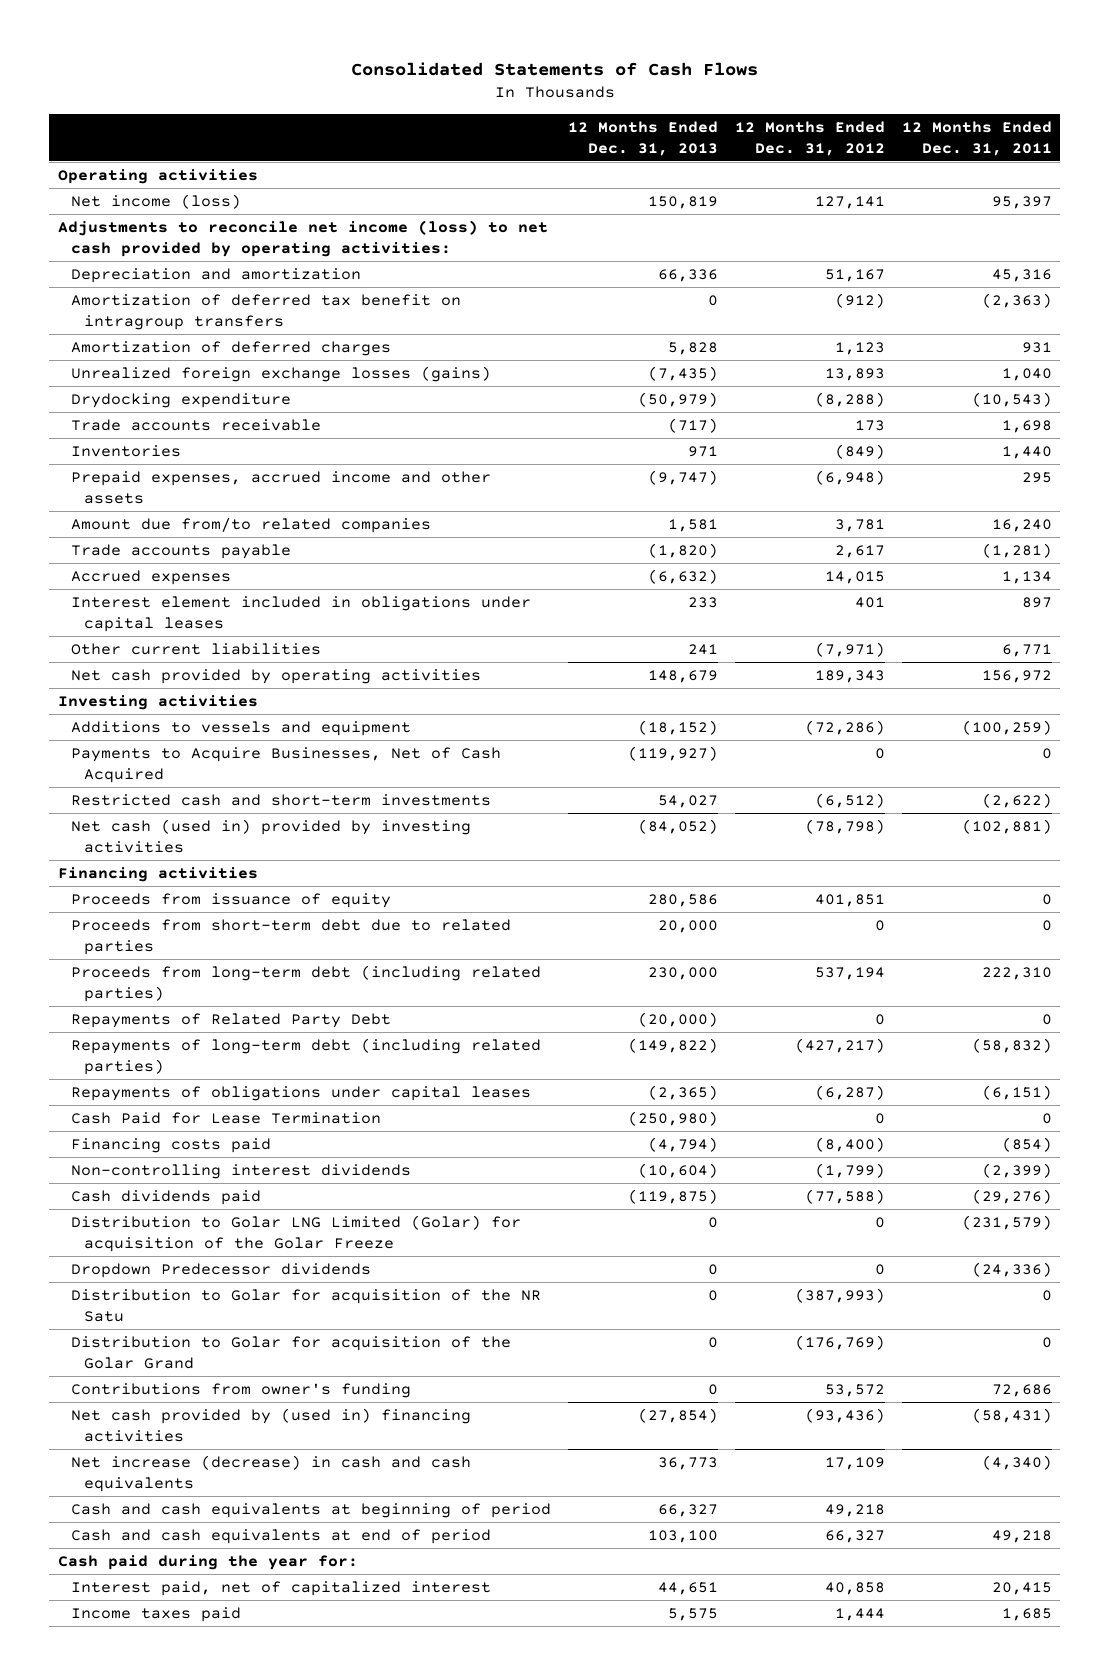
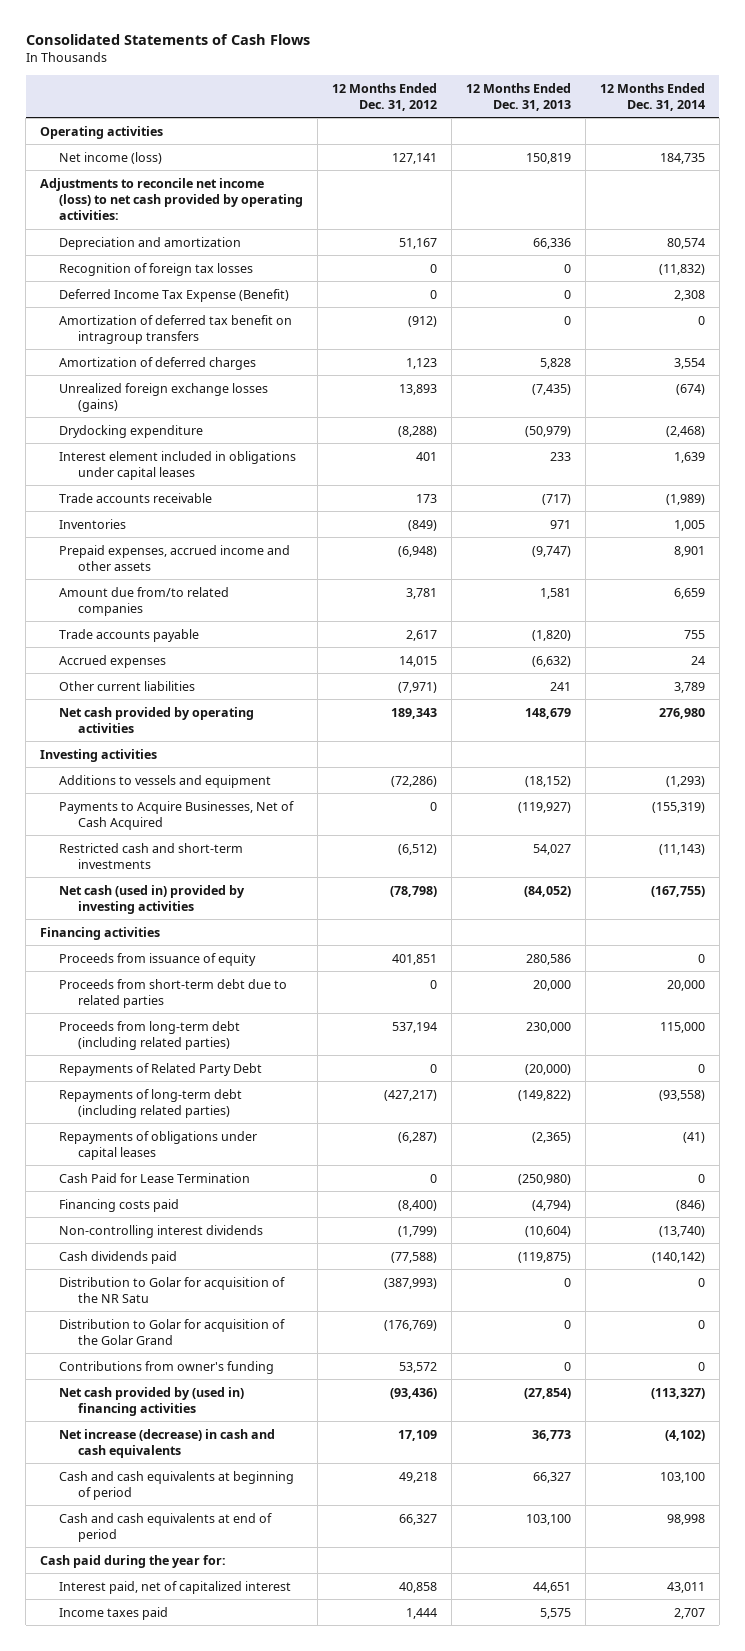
[901,120,1052,156] 12 Months Ended Dec. 31, 2011 -> none
none -> [599,82,705,111] 12 Months Ended Dec. 31, 2014
none -> [59,262,254,276] Recognition of foreign tax losses
none -> [59,288,290,302] Deferred Income Tax Expense (Benefit)
[70,595,531,632] Interest element included in obligations under capital leases -> [59,450,297,480] Interest element included in obligations under capital leases
[70,1214,521,1252] Distribution to Golar LNG Limited (Golar) for acquisition of the Golar Freeze -> none
[70,1262,371,1278] Dropdown Predecessor dividends -> none

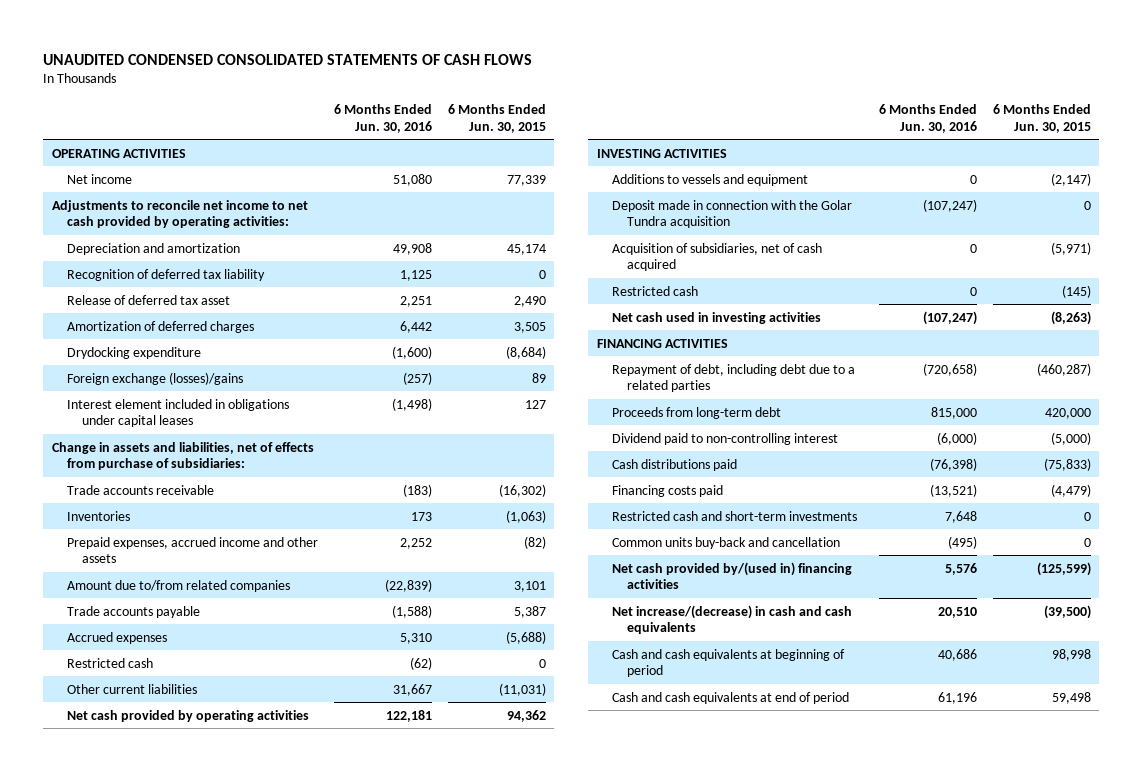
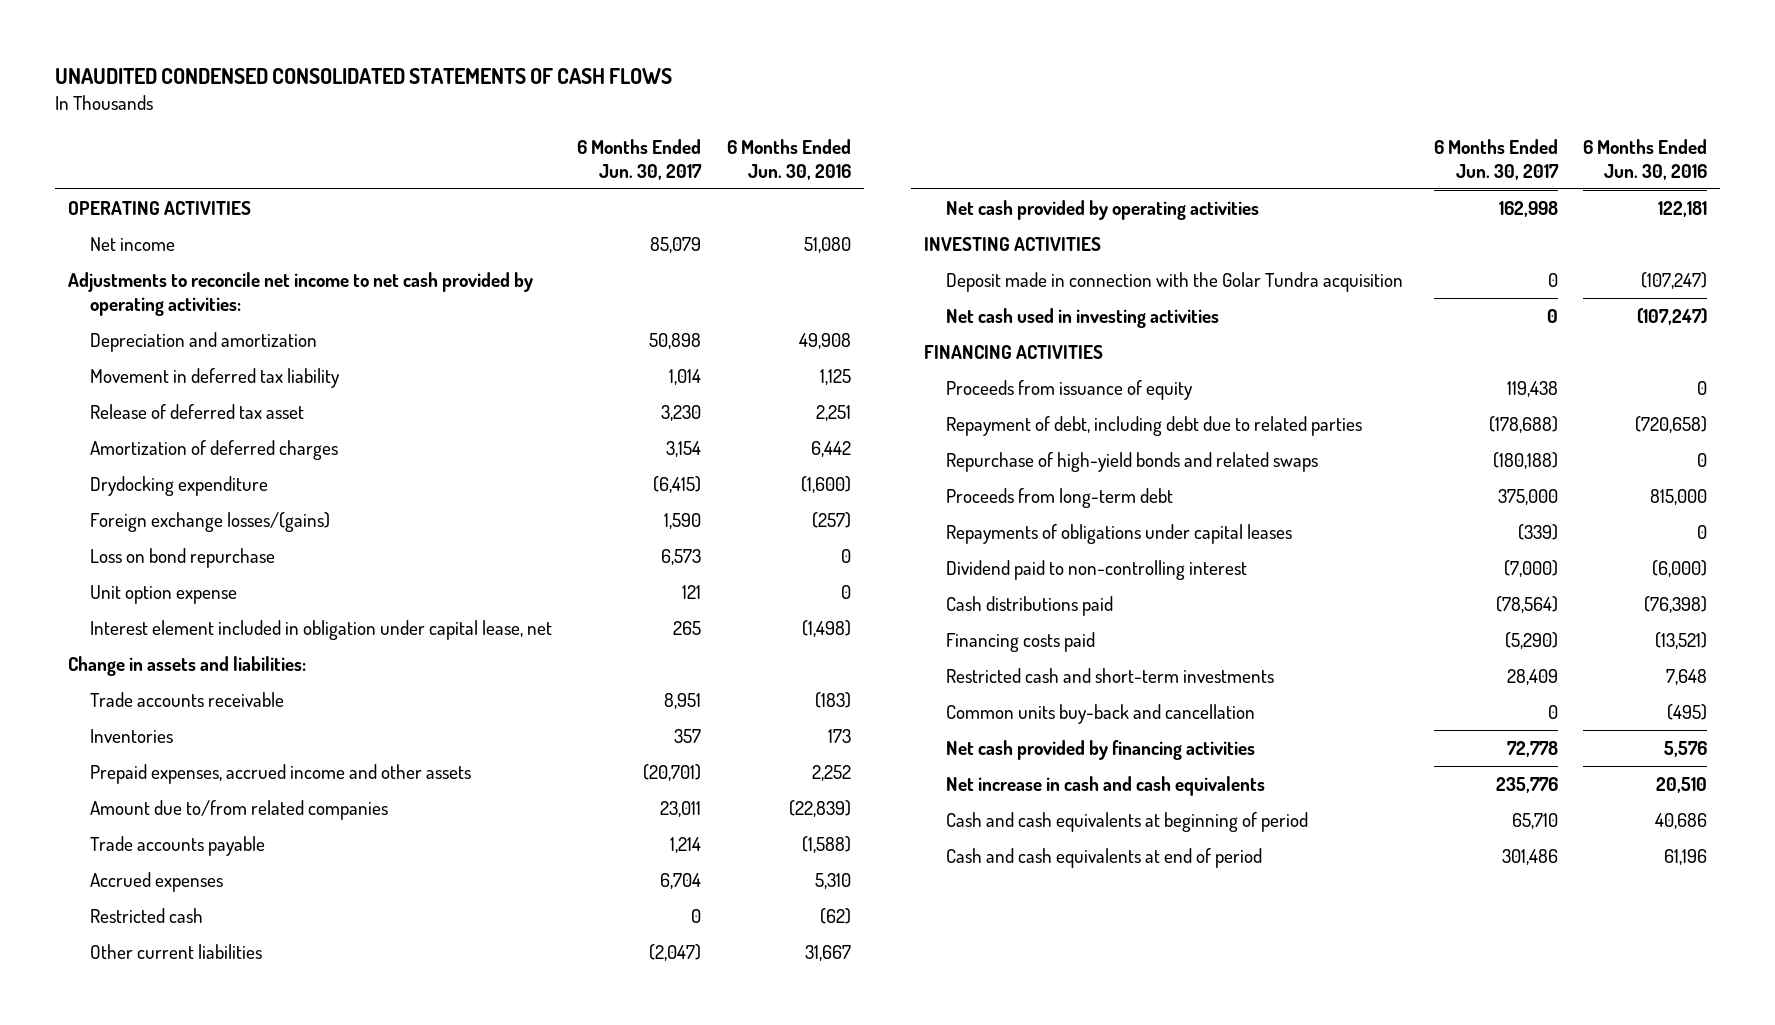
[448,104,547,133] 6 Months Ended Jun. 30, 2015 -> none
none -> [577,138,703,180] 6 Months Ended Jun. 30, 2017
[66,268,265,281] Recognition of deferred tax liability -> [89,368,340,389] Movement in deferred tax liability
[66,371,243,385] Foreign exchange (losses)/gains -> [89,512,330,533] Foreign exchange losses/(gains)
none -> [89,548,275,569] Loss on bond repurchase
none -> [89,585,237,605] Unit option expense
[66,398,289,427] Interest element included in obligations under capital leases -> [89,620,552,641] Interest element included in obligation under capital lease, net
[51,441,314,470] Change in assets and liabilities, net of effects from purchase of subsidiaries: -> [67,656,306,677] Change in assets and liabilities:
[611,173,808,186] Additions to vessels and equipment -> none
[611,242,822,271] Acquisition of subsidiaries, net of cash acquired -> none
[611,285,698,296] Restricted cash -> none
none -> [945,380,1193,401] Proceeds from issuance of equity
[611,363,855,392] Repayment of debt, including debt due to a related parties -> [945,416,1362,437] Repayment of debt, including debt due to related parties
none -> [945,452,1318,473] Repurchase of high-yield bonds and related swaps
none -> [945,524,1292,545] Repayments of obligations under capital leases
[611,561,852,589] Net cash provided by/(used in) financing activities -> [945,740,1255,761] Net cash provided by financing activities
[611,604,852,634] Net increase/(decrease) in cash and cash equivalents -> [945,776,1265,797] Net increase in cash and cash equivalents

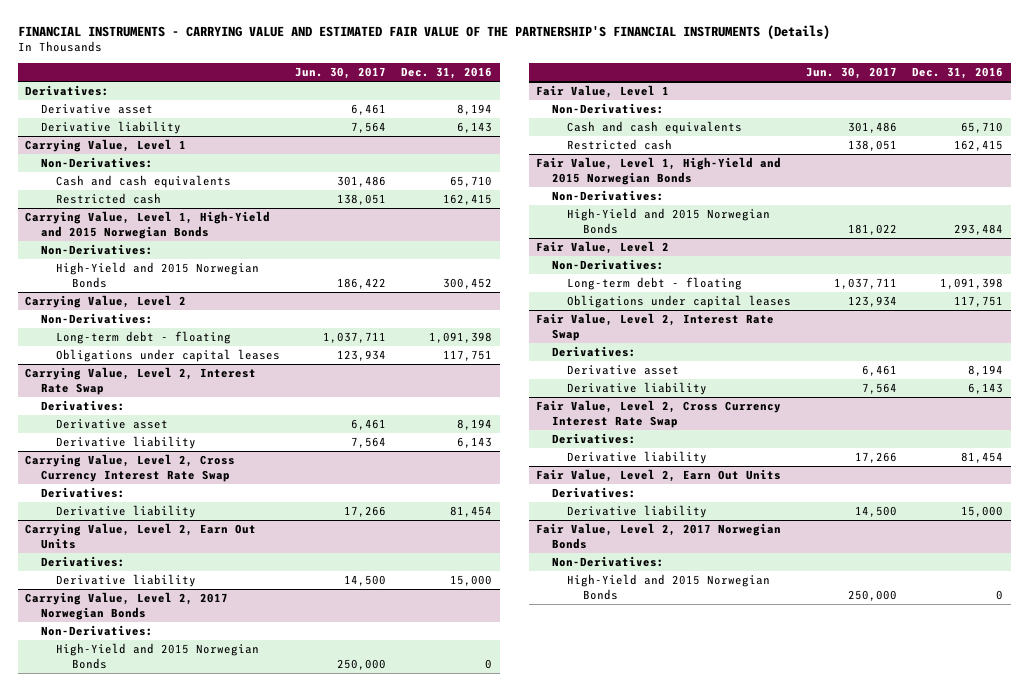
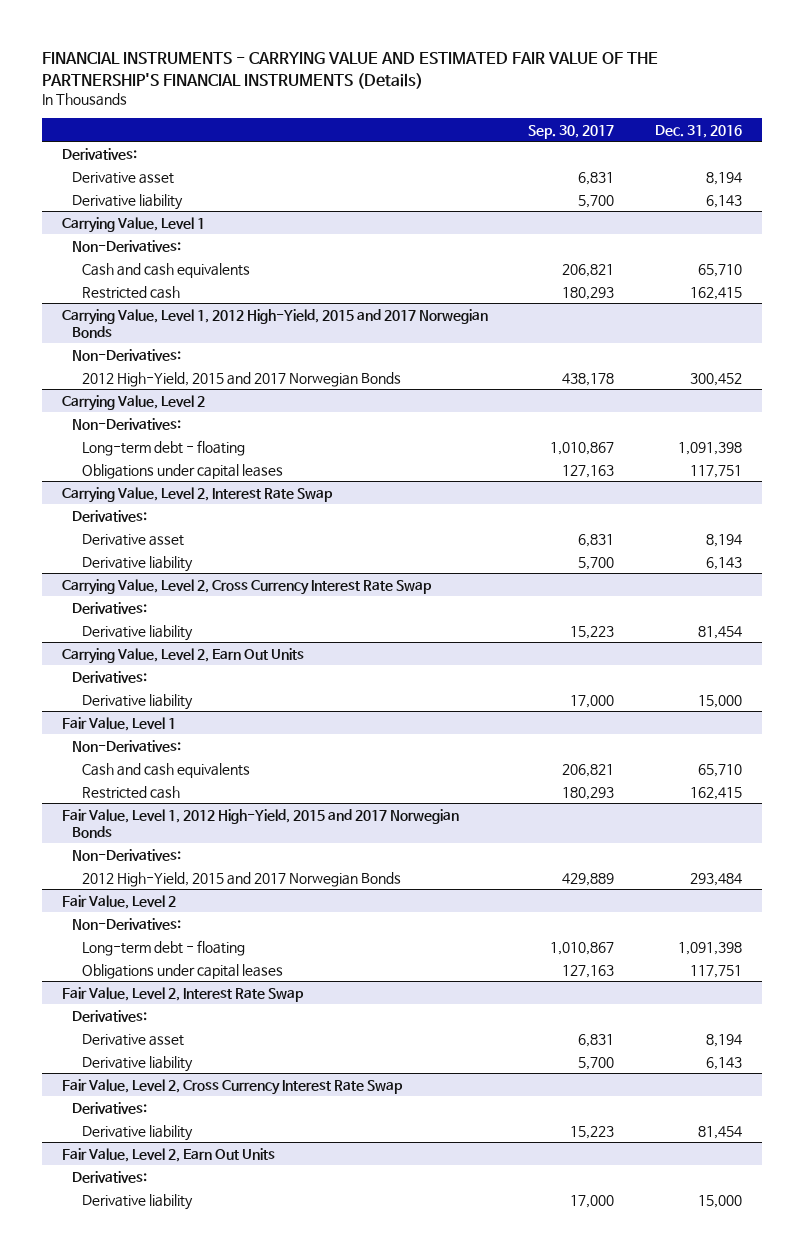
[295,66,387,79] Jun. 30, 2017 -> none
none -> [528,125,615,140] Sep. 30, 2017
[25,211,271,239] Carrying Value, Level 1, High-Yield and 2015 Norwegian Bonds -> [62,308,489,338] Carrying Value, Level 1, 2012 High-Yield, 2015 and 2017 Norwegian Bonds
[56,262,260,288] High-Yield and 2015 Norwegian Bonds -> [82,371,402,387] 2012 High-Yield, 2015 and 2017 Norwegian Bonds
[25,592,229,620] Carrying Value, Level 2, 2017 Norwegian Bonds -> none
[40,625,153,637] Non-Derivatives: -> none
[56,643,260,669] High-Yield and 2015 Norwegian Bonds -> none
[536,157,782,185] Fair Value, Level 1, High-Yield and 2015 Norwegian Bonds -> [62,808,460,838] Fair Value, Level 1, 2012 High-Yield, 2015 and 2017 Norwegian Bonds
[567,208,771,234] High-Yield and 2015 Norwegian Bonds -> [82,871,402,887] 2012 High-Yield, 2015 and 2017 Norwegian Bonds
[536,523,782,549] Fair Value, Level 2, 2017 Norwegian Bonds -> none
[551,556,664,568] Non-Derivatives: -> none
[567,574,771,600] High-Yield and 2015 Norwegian Bonds -> none

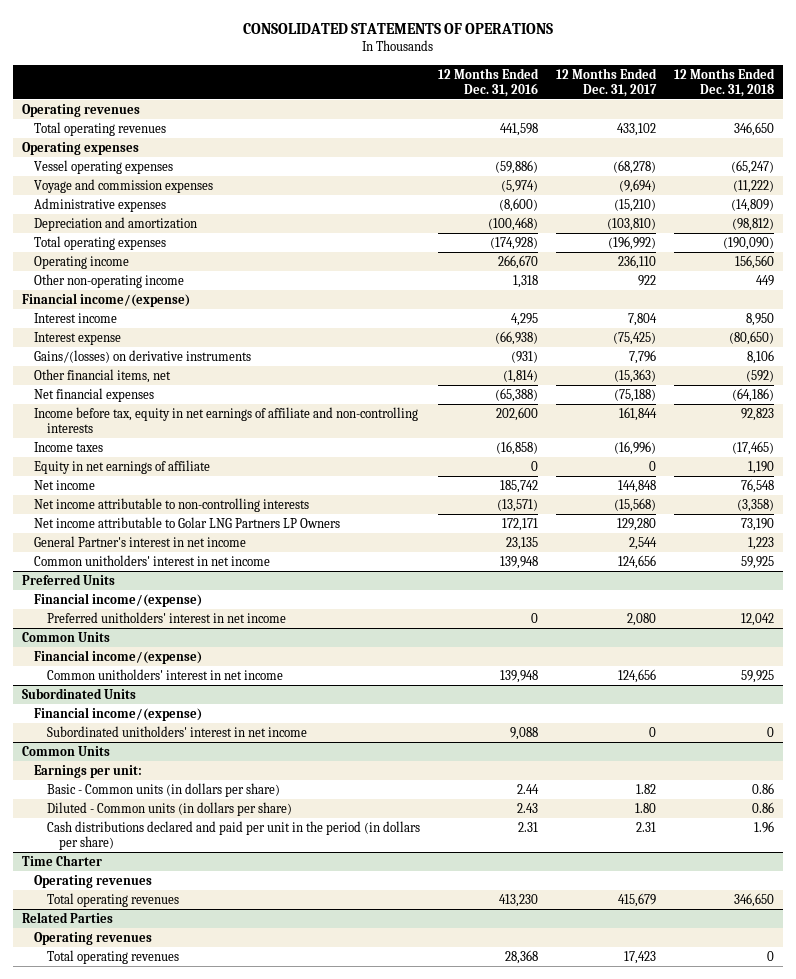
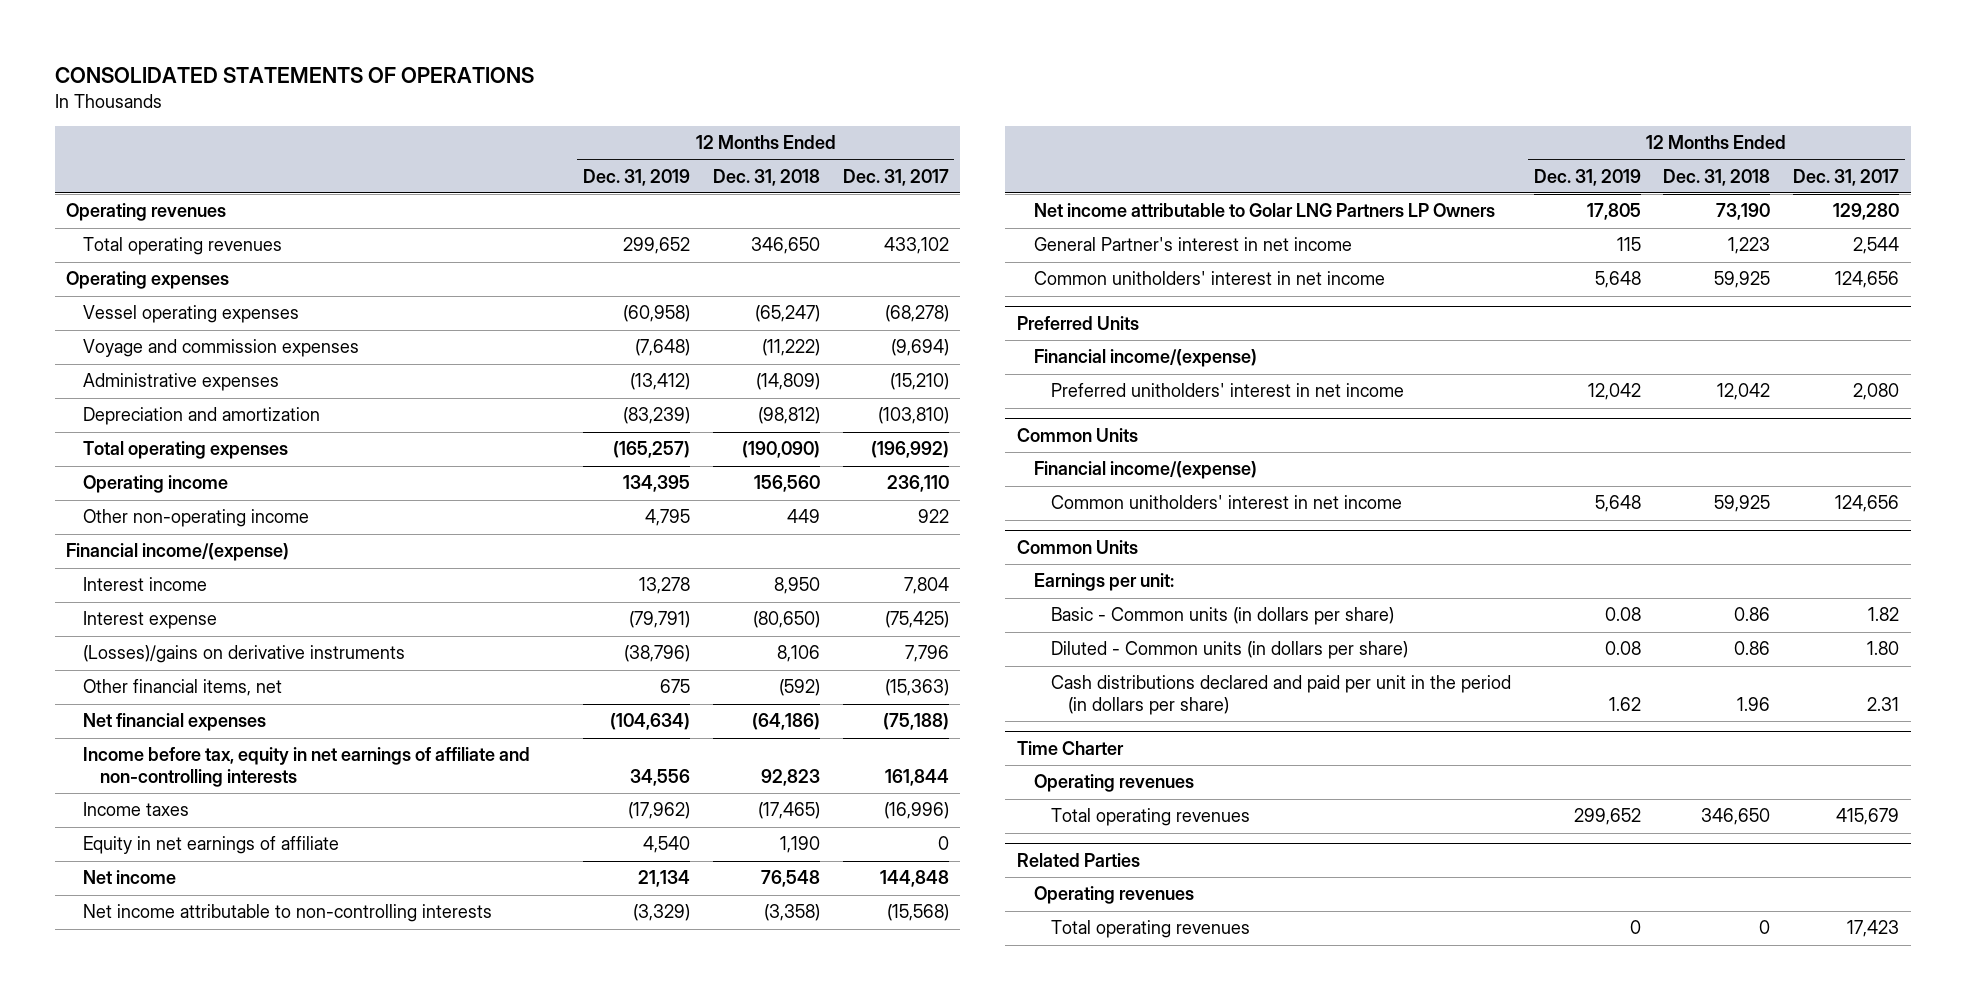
[437,67,539,98] 12 Months Ended Dec. 31, 2016 -> none
none -> [583,168,691,186] Dec. 31, 2019
[34,349,252,363] Gains/(losses) on derivative instruments -> [83,645,406,664] (Losses)/gains on derivative instruments
[22,687,137,699] Subordinated Units -> none
[34,706,203,721] Financial income/(expense) -> none
[46,725,307,737] Subordinated unitholders' interest in net income -> none

